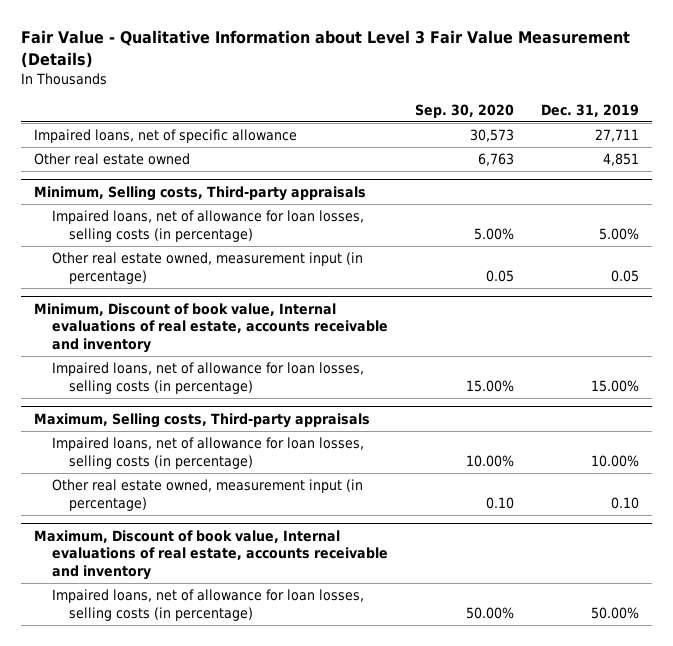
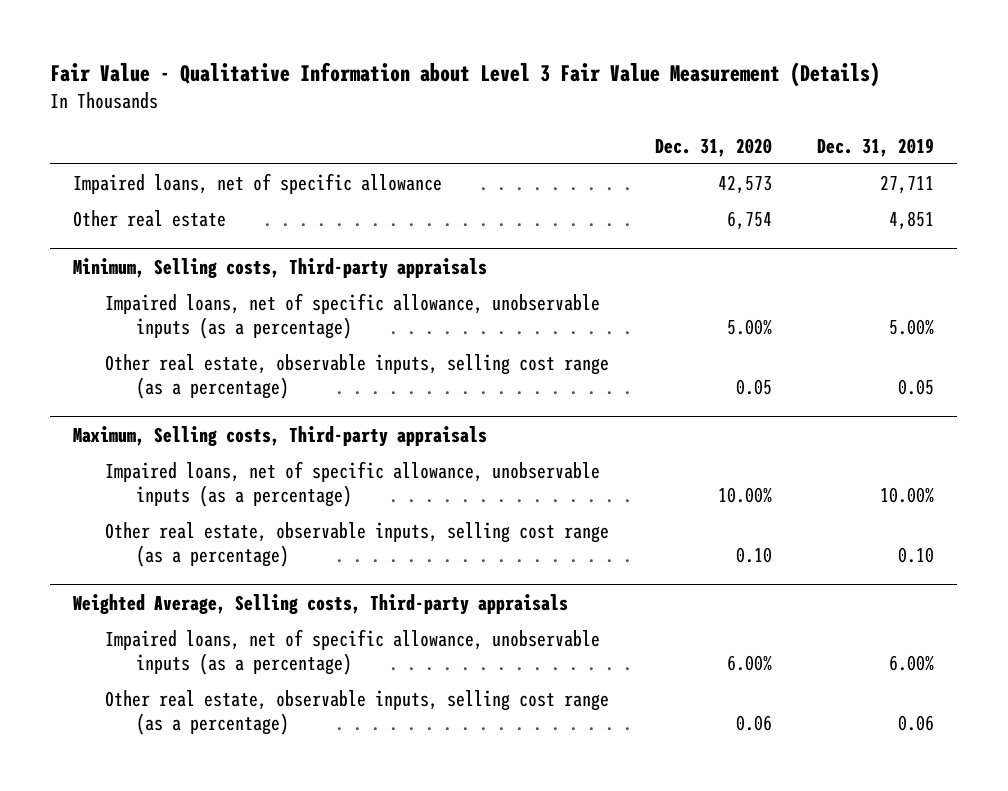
[414,103,514,118] Sep. 30, 2020 -> none
none -> [654,137,772,157] Dec. 31, 2020
[34,153,191,166] Other real estate owned -> [73,210,227,228] Other real estate
[34,302,388,353] Minimum, Discount of book value, Internal evaluations of real estate, accounts receivable and inventory -> none
[51,362,364,394] Impaired loans, net of allowance for loan losses, selling costs (in percentage) -> none
[51,210,364,242] Impaired loans, net of allowance for loan losses, selling costs (in percentage) -> [104,293,600,339] Impaired loans, net of specific allowance, unobservable inputs (as a percentage)
[51,252,363,284] Other real estate owned, measurement input (in percentage) -> [104,354,609,399] Other real estate, observable inputs, selling cost range (as a percentage)
[34,529,388,580] Maximum, Discount of book value, Internal evaluations of real estate, accounts receivable and inventory -> none
[51,437,364,469] Impaired loans, net of allowance for loan losses, selling costs (in percentage) -> [104,461,600,507] Impaired loans, net of specific allowance, unobservable inputs (as a percentage)
[51,479,363,511] Other real estate owned, measurement input (in percentage) -> [104,522,609,567] Other real estate, observable inputs, selling cost range (as a percentage)
none -> [73,593,569,615] Weighted Average, Selling costs, Third-party appraisals
[51,589,364,621] Impaired loans, net of allowance for loan losses, selling costs (in percentage) -> [104,629,600,675] Impaired loans, net of specific allowance, unobservable inputs (as a percentage)
[590,606,639,619] 50.00% -> [889,654,935,671] 6.00%
none -> [104,690,609,735] Other real estate, observable inputs, selling cost range (as a percentage)

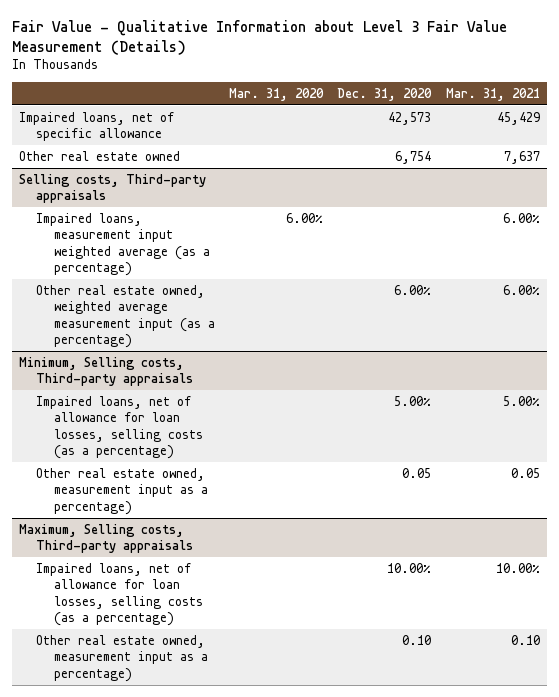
[817,137,935,157] Dec. 31, 2019 -> none
none -> [228,88,324,102] Mar. 31, 2020
none -> [445,88,540,102] Mar. 31, 2021
[73,210,227,228] Other real estate -> [19,150,181,161] Other real estate owned
none -> [19,173,207,204] Selling costs, Third-party appraisals
none -> [36,212,210,277] Impaired loans, measurement input weighted average (as a percentage)
none -> [36,284,215,349] Other real estate owned, weighted average measurement input (as a percentage)
[104,293,600,339] Impaired loans, net of specific allowance, unobservable inputs (as a percentage) -> [36,395,203,460] Impaired loans, net of allowance for loan losses, selling costs (as a percentage)
[104,354,609,399] Other real estate, observable inputs, selling cost range (as a percentage) -> [36,467,208,515] Other real estate owned, measurement input as a percentage)
[73,593,569,615] Weighted Average, Selling costs, Third-party appraisals -> none
[104,629,600,675] Impaired loans, net of specific allowance, unobservable inputs (as a percentage) -> none
[104,690,609,735] Other real estate, observable inputs, selling cost range (as a percentage) -> none
[104,461,600,507] Impaired loans, net of specific allowance, unobservable inputs (as a percentage) -> [36,562,203,627] Impaired loans, net of allowance for loan losses, selling costs (as a percentage)
[104,522,609,567] Other real estate, observable inputs, selling cost range (as a percentage) -> [36,634,208,682] Other real estate owned, measurement input as a percentage)

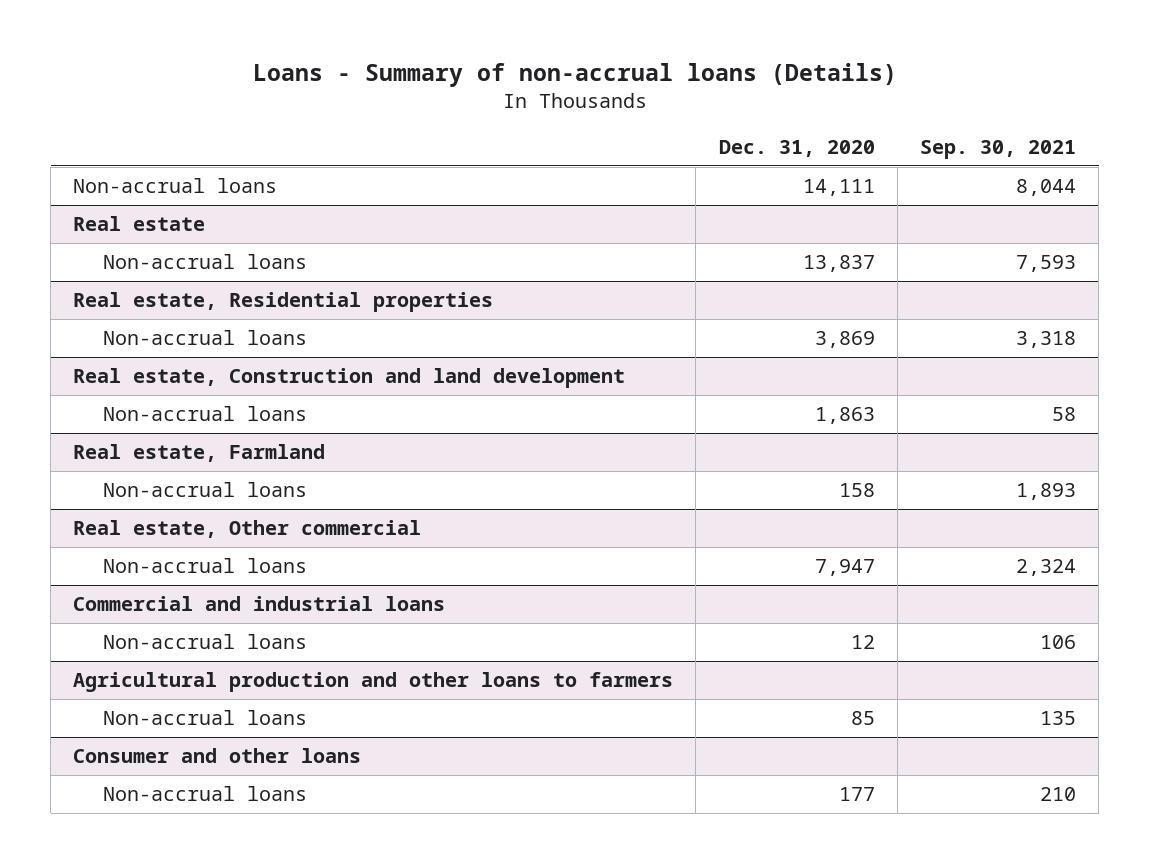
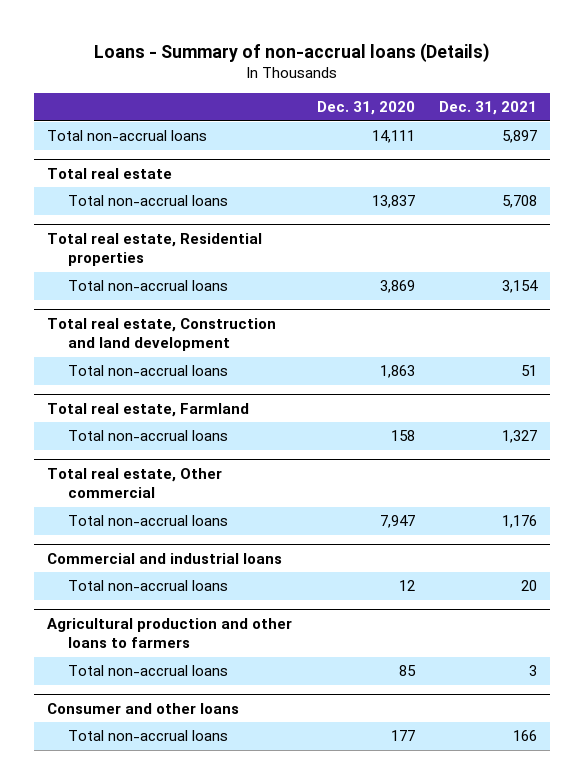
[920,139,1077,159] Sep. 30, 2021 -> none
none -> [439,101,538,116] Dec. 31, 2021
[73,178,278,194] Non-accrual loans -> [46,130,207,142] Total non-accrual loans
[73,216,206,232] Real estate -> [46,167,172,179] Total real estate
[103,254,308,270] Non-accrual loans -> [67,195,228,207] Total non-accrual loans
[73,292,494,313] Real estate, Residential properties -> [46,232,262,266] Total real estate, Residential properties
[103,330,308,346] Non-accrual loans -> [67,280,228,292] Total non-accrual loans
[73,368,626,389] Real estate, Construction and land development -> [46,317,276,351] Total real estate, Construction and land development
[103,406,308,422] Non-accrual loans -> [67,365,228,377] Total non-accrual loans
[73,444,326,463] Real estate, Farmland -> [46,402,249,417] Total real estate, Farmland
[103,482,308,498] Non-accrual loans -> [67,430,228,442] Total non-accrual loans
[73,520,422,539] Real estate, Other commercial -> [46,467,222,498] Total real estate, Other commercial
[103,558,308,574] Non-accrual loans -> [67,515,228,527] Total non-accrual loans
[103,634,308,650] Non-accrual loans -> [67,580,228,592] Total non-accrual loans
[103,710,308,726] Non-accrual loans -> [67,665,228,677] Total non-accrual loans
[103,786,308,802] Non-accrual loans -> [67,730,228,742] Total non-accrual loans

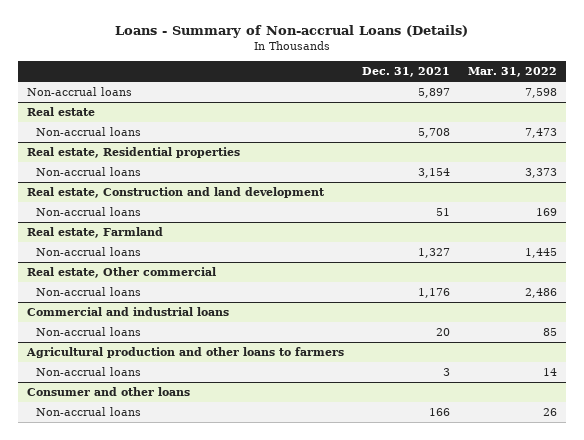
[94,42,491,62] Loans - Summary of non-accrual loans (Details) -> [115,24,469,38] Loans - Summary of Non-accrual Loans (Details)
[316,101,415,116] Dec. 31, 2020 -> none
none -> [468,66,558,77] Mar. 31, 2022
[46,130,207,142] Total non-accrual loans -> [27,87,133,97] Non-accrual loans
[46,167,172,179] Total real estate -> [27,107,96,117] Real estate
[67,195,228,207] Total non-accrual loans -> [36,127,142,137] Non-accrual loans
[46,232,262,266] Total real estate, Residential properties -> [27,147,241,159] Real estate, Residential properties
[67,280,228,292] Total non-accrual loans -> [36,167,142,177] Non-accrual loans
[46,317,276,351] Total real estate, Construction and land development -> [27,187,326,199] Real estate, Construction and land development
[67,365,228,377] Total non-accrual loans -> [36,207,142,217] Non-accrual loans
[46,402,249,417] Total real estate, Farmland -> [27,227,164,239] Real estate, Farmland
[67,430,228,442] Total non-accrual loans -> [36,247,142,257] Non-accrual loans
[46,467,222,498] Total real estate, Other commercial -> [27,267,217,279] Real estate, Other commercial
[67,515,228,527] Total non-accrual loans -> [36,287,142,297] Non-accrual loans
[67,580,228,592] Total non-accrual loans -> [36,327,142,337] Non-accrual loans
[67,665,228,677] Total non-accrual loans -> [36,367,142,377] Non-accrual loans
[67,730,228,742] Total non-accrual loans -> [36,407,142,417] Non-accrual loans

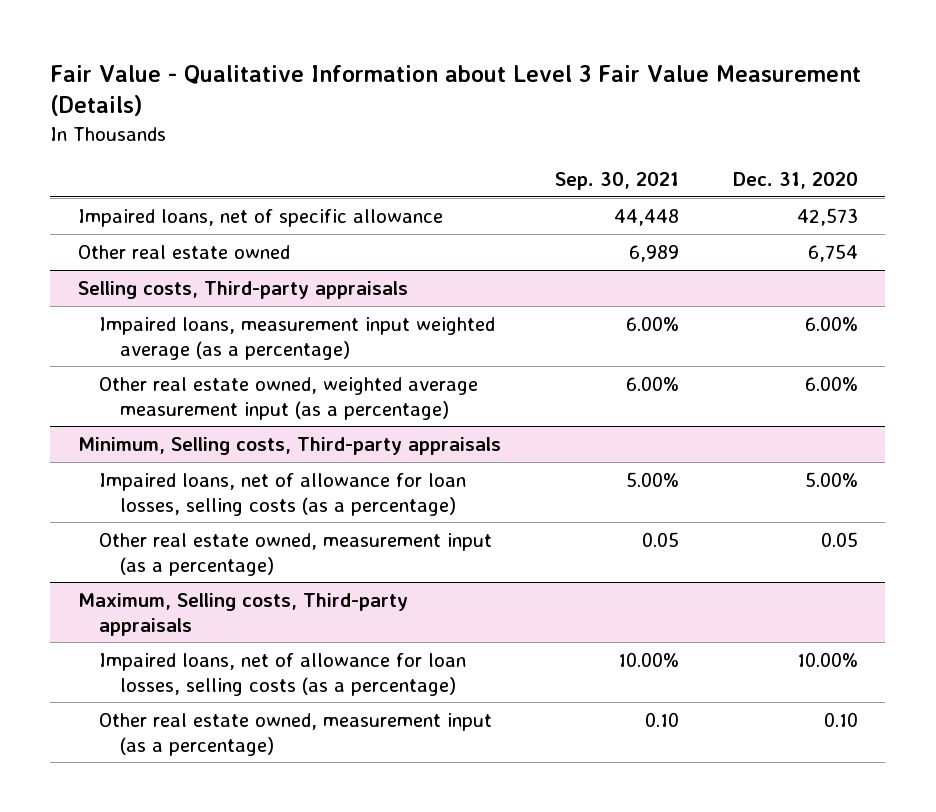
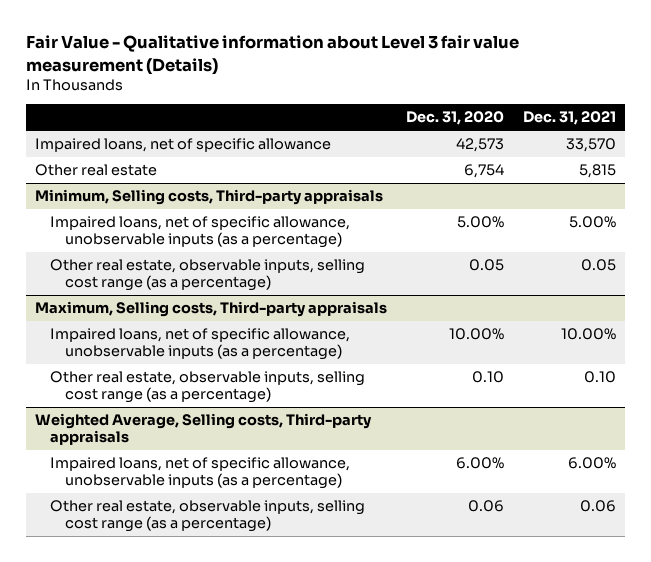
[50,64,862,117] Fair Value - Qualitative Information about Level 3 Fair Value Measurement (Details) -> [26,35,520,75] Fair Value - Qualitative information about Level 3 fair value measurement (Details)
[554,171,679,190] Sep. 30, 2021 -> none
none -> [522,111,616,126] Dec. 31, 2021
[77,280,408,299] Selling costs, Third-party appraisals -> none
[98,316,495,360] Impaired loans, measurement input weighted average (as a percentage) -> none
[98,376,478,420] Other real estate owned, weighted average measurement input (as a percentage) -> none
[77,244,290,259] Other real estate owned -> [35,164,158,177] Other real estate
[98,472,466,516] Impaired loans, net of allowance for loan losses, selling costs (as a percentage) -> [50,216,351,249] Impaired loans, net of specific allowance, unobservable inputs (as a percentage)
[98,532,492,576] Other real estate owned, measurement input (as a percentage) -> [50,259,366,292] Other real estate, observable inputs, selling cost range (as a percentage)
[98,652,466,696] Impaired loans, net of allowance for loan losses, selling costs (as a percentage) -> [50,328,351,361] Impaired loans, net of specific allowance, unobservable inputs (as a percentage)
[98,712,492,756] Other real estate owned, measurement input (as a percentage) -> [50,371,366,404] Other real estate, observable inputs, selling cost range (as a percentage)
none -> [35,413,373,446] Weighted Average, Selling costs, Third-party appraisals
none -> [50,457,351,490] Impaired loans, net of specific allowance, unobservable inputs (as a percentage)
none -> [50,500,366,533] Other real estate, observable inputs, selling cost range (as a percentage)

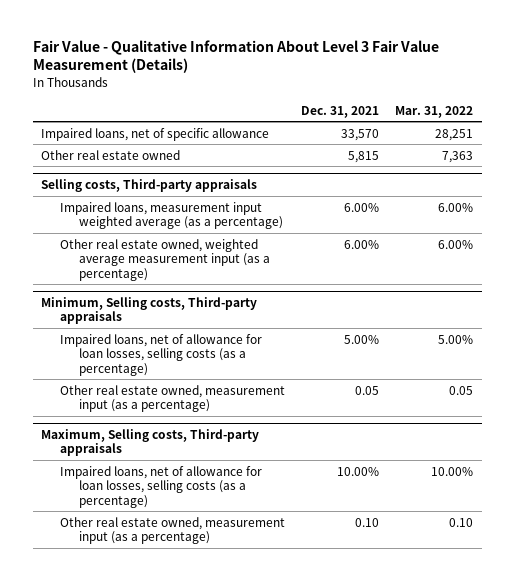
[26,35,520,75] Fair Value - Qualitative information about Level 3 fair value measurement (Details) -> [32,39,439,74] Fair Value - Qualitative Information About Level 3 Fair Value Measurement (Details)
[406,111,505,126] Dec. 31, 2020 -> none
none -> [395,105,474,118] Mar. 31, 2022
[35,164,158,177] Other real estate -> [40,149,180,160] Other real estate owned
none -> [40,178,257,192] Selling costs, Third-party appraisals
none -> [59,201,283,230] Impaired loans, measurement input weighted average (as a percentage)
none -> [59,238,270,281] Other real estate owned, weighted average measurement input (as a percentage)
[50,216,351,249] Impaired loans, net of specific allowance, unobservable inputs (as a percentage) -> [59,333,262,376] Impaired loans, net of allowance for loan losses, selling costs (as a percentage)
[50,259,366,292] Other real estate, observable inputs, selling cost range (as a percentage) -> [59,384,285,413] Other real estate owned, measurement input (as a percentage)
[35,413,373,446] Weighted Average, Selling costs, Third-party appraisals -> none
[50,457,351,490] Impaired loans, net of specific allowance, unobservable inputs (as a percentage) -> none
[50,500,366,533] Other real estate, observable inputs, selling cost range (as a percentage) -> none
[50,328,351,361] Impaired loans, net of specific allowance, unobservable inputs (as a percentage) -> [59,465,262,508] Impaired loans, net of allowance for loan losses, selling costs (as a percentage)
[50,371,366,404] Other real estate, observable inputs, selling cost range (as a percentage) -> [59,516,285,545] Other real estate owned, measurement input (as a percentage)

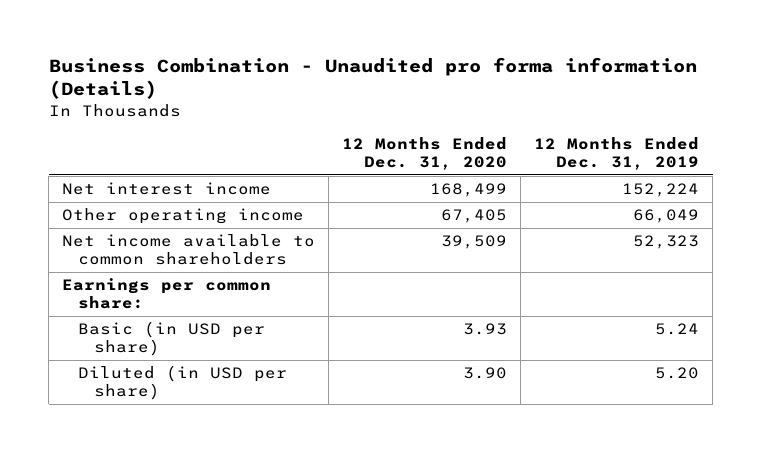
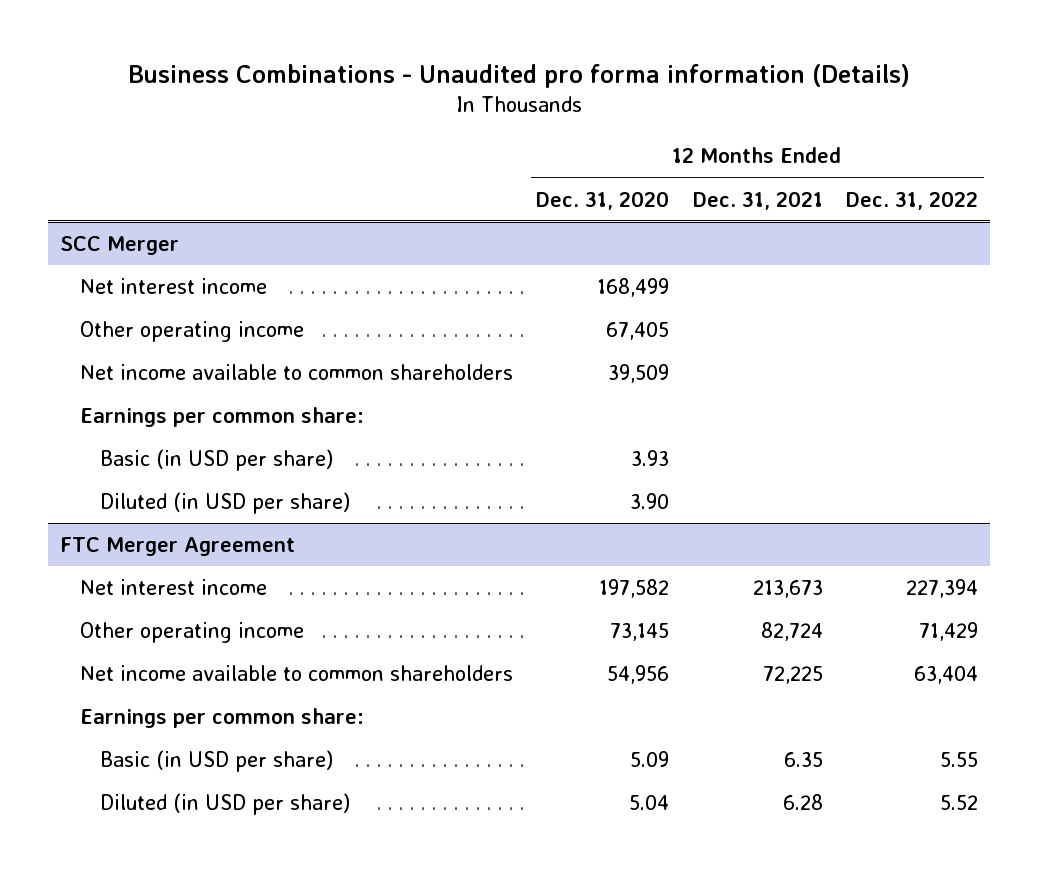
[48,56,697,100] Business Combination - Unaudited pro forma information (Details) -> [128,63,911,88] Business Combinations - Unaudited pro forma information (Details)
[534,136,700,171] 12 Months Ended Dec. 31, 2019 -> none
none -> [692,190,823,210] Dec. 31, 2021
none -> [846,190,979,210] Dec. 31, 2022
none -> [60,236,180,256] SCC Merger
none -> [60,537,296,557] FTC Merger Agreement
none -> [80,579,268,596] Net interest income
none -> [80,622,305,644] Other operating income
none -> [80,665,514,682] Net income available to common shareholders
none -> [80,708,365,729] Earnings per common share:
none -> [100,750,334,773] Basic (in USD per share)
none -> [100,793,351,816] Diluted (in USD per share)

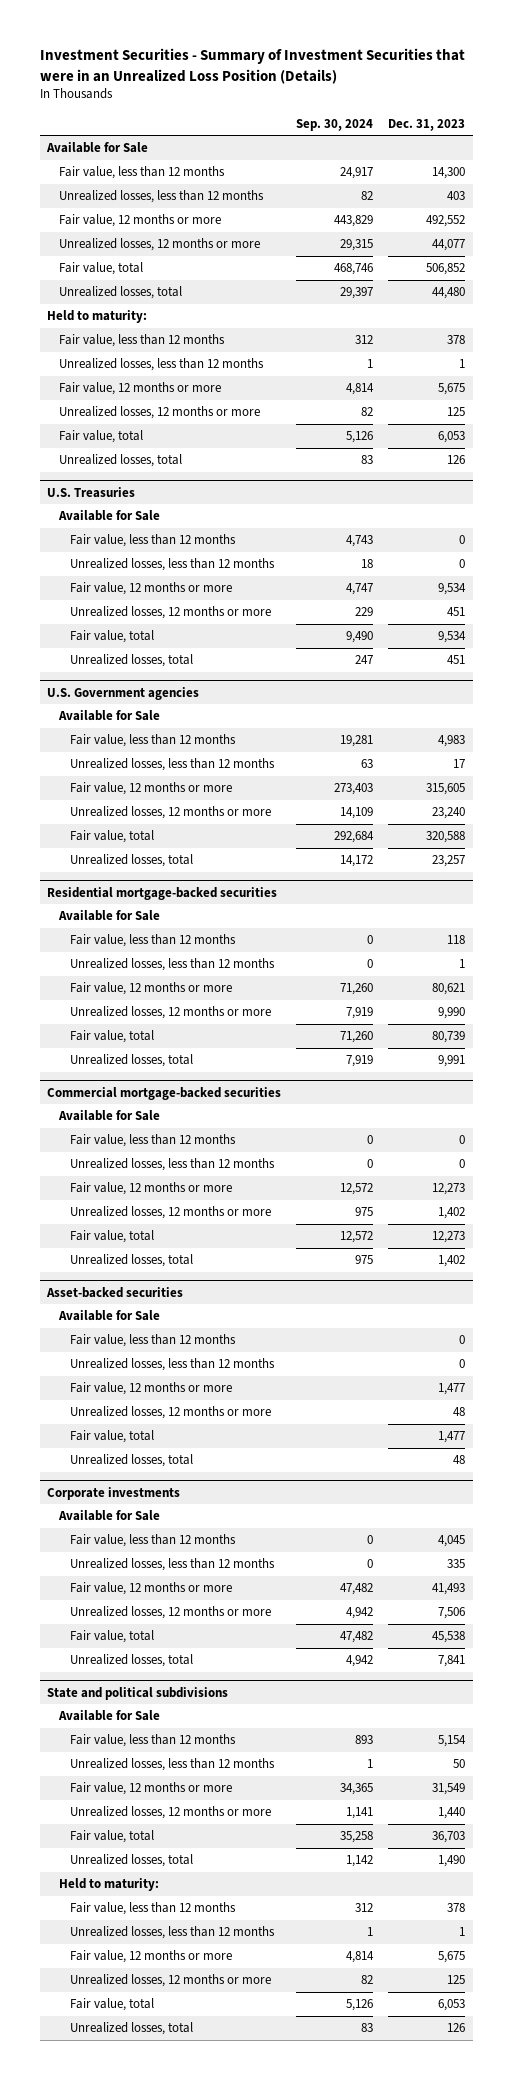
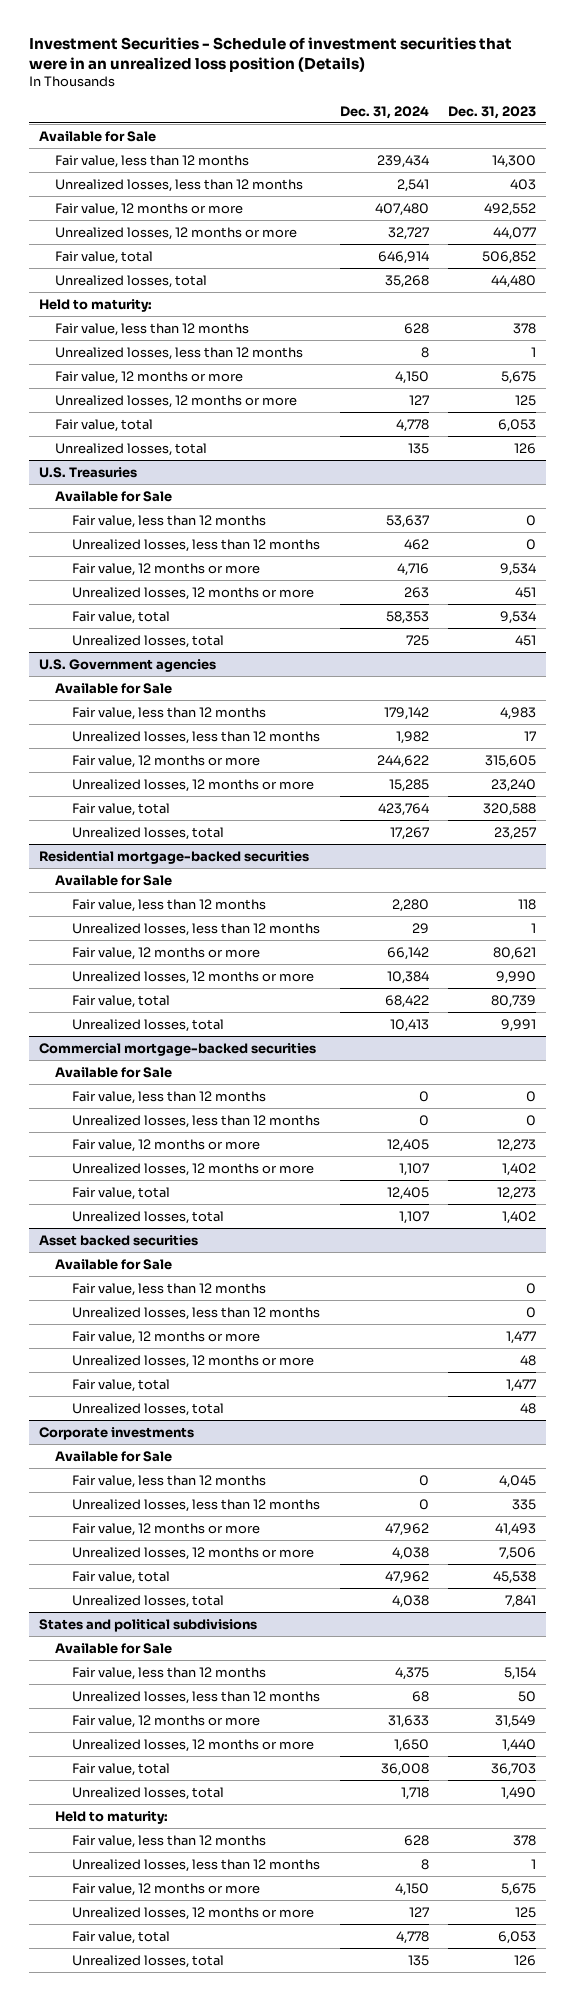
[39,48,465,84] Investment Securities - Summary of Investment Securities that were in an Unrealized Loss Position (Details) -> [28,36,512,72] Investment Securities - Schedule of investment securities that were in an unrealized loss position (Details)
[296,118,374,131] Sep. 30, 2024 -> none
none -> [339,105,429,119] Dec. 31, 2024
[46,1286,184,1298] Asset-backed securities -> [38,1234,198,1246] Asset backed securities
[47,1686,229,1700] State and political subdivisions -> [38,1618,257,1632] States and political subdivisions

